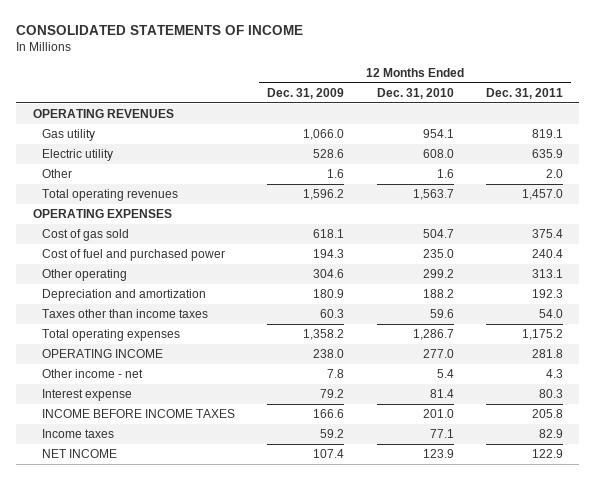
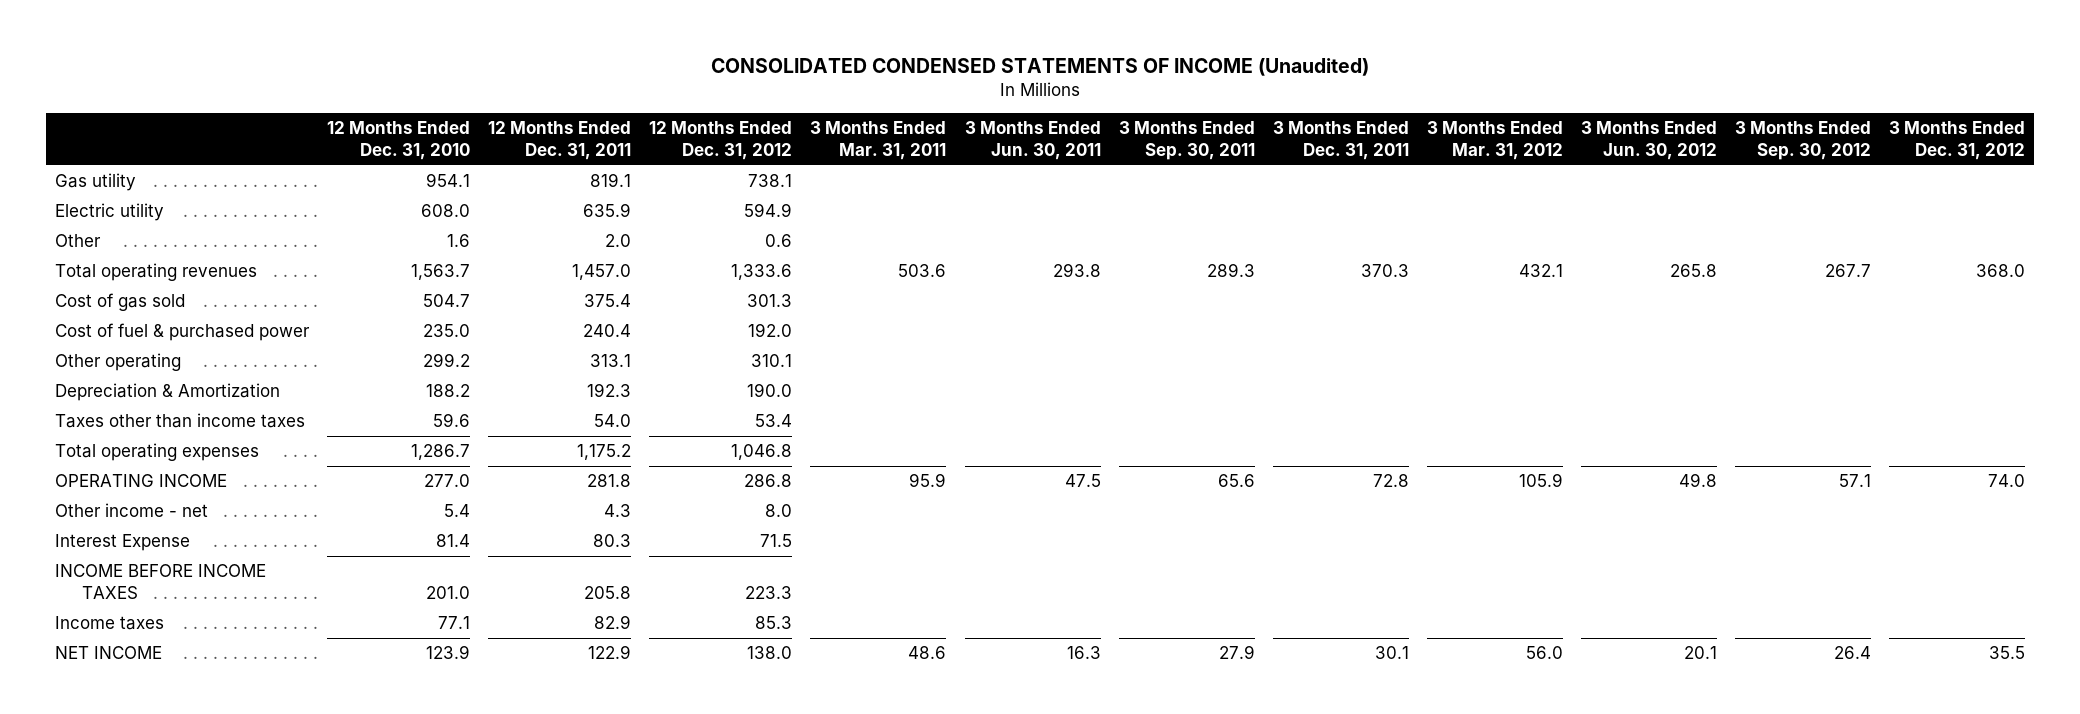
[16,24,304,35] CONSOLIDATED STATEMENTS OF INCOME -> [711,57,1370,76] CONSOLIDATED CONDENSED STATEMENTS OF INCOME (Unaudited)
[267,87,345,99] Dec. 31, 2009 -> none
none -> [649,120,793,160] 12 Months Ended Dec. 31, 2012
none -> [810,120,947,160] 3 Months Ended Mar. 31, 2011
none -> [964,120,1101,160] 3 Months Ended Jun. 30, 2011
none -> [1118,120,1255,160] 3 Months Ended Sep. 30, 2011
none -> [1272,120,1409,160] 3 Months Ended Dec. 31, 2011
none -> [1426,120,1563,160] 3 Months Ended Mar. 31, 2012
none -> [1580,120,1717,160] 3 Months Ended Jun. 30, 2012
none -> [1734,120,1871,160] 3 Months Ended Sep. 30, 2012
none -> [1888,120,2025,160] 3 Months Ended Dec. 31, 2012
[32,109,174,119] OPERATING REVENUES -> none
[32,209,172,219] OPERATING EXPENSES -> none
[41,249,225,262] Cost of fuel and purchased power -> [55,323,311,342] Cost of fuel & purchased power
[41,289,206,302] Depreciation and amortization -> [55,383,281,402] Depreciation & Amortization
[41,389,132,402] Interest expense -> [55,534,191,552] Interest Expense

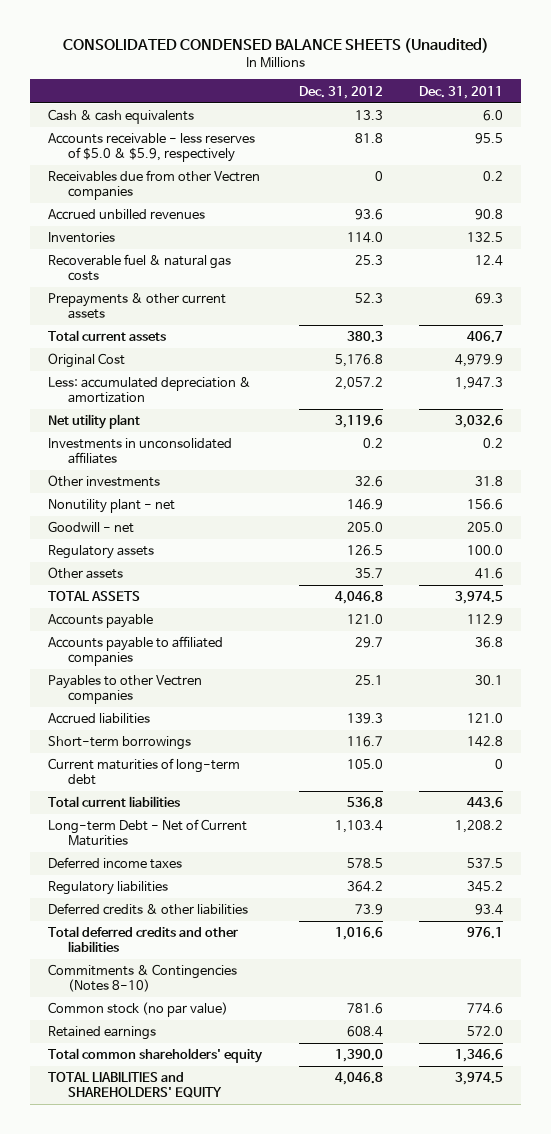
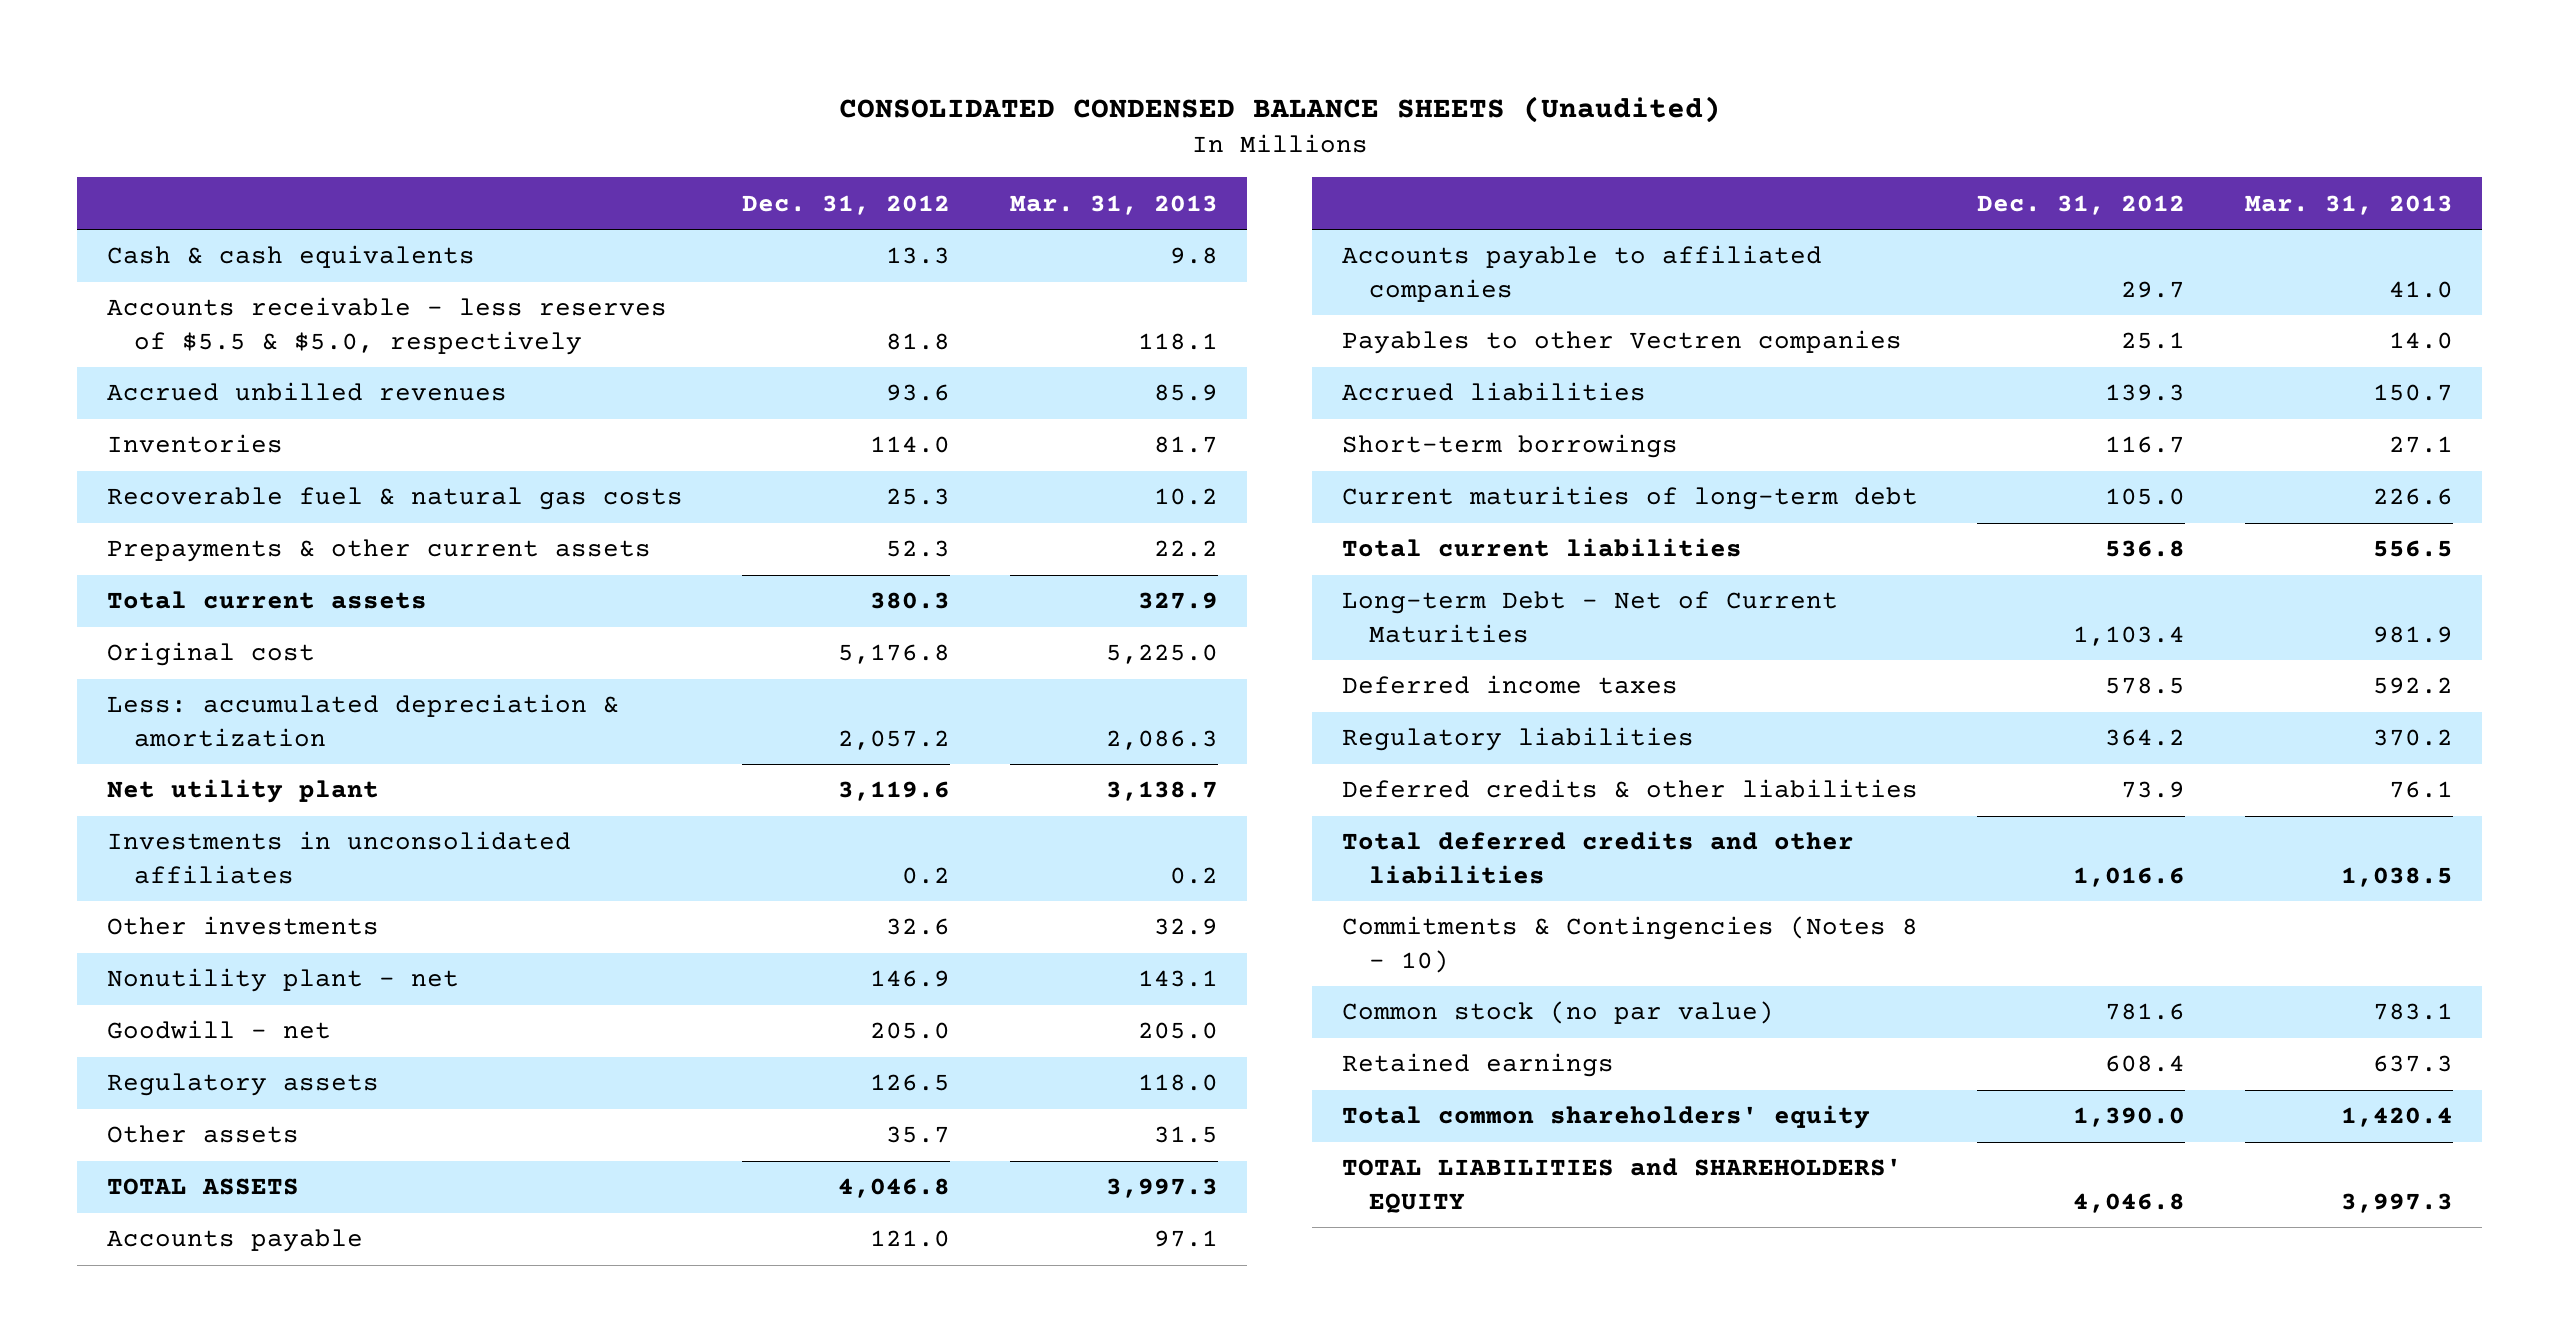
[418,85,503,99] Dec. 31, 2011 -> none
none -> [1009,194,1218,215] Mar. 31, 2013
[48,170,261,201] Receivables due from other Vectren companies -> none
[48,133,256,163] Accounts receivable - less reserves of $5.0 & $5.9, respectively -> [106,297,667,355] Accounts receivable - less reserves of $5.5 & $5.0, respectively
[48,353,126,369] Original Cost -> [106,642,315,667] Original cost
[48,964,238,993] Commitments & Contingencies (Notes 8-10) -> [1341,916,1918,973] Commitments & Contingencies (Notes 8 - 10)

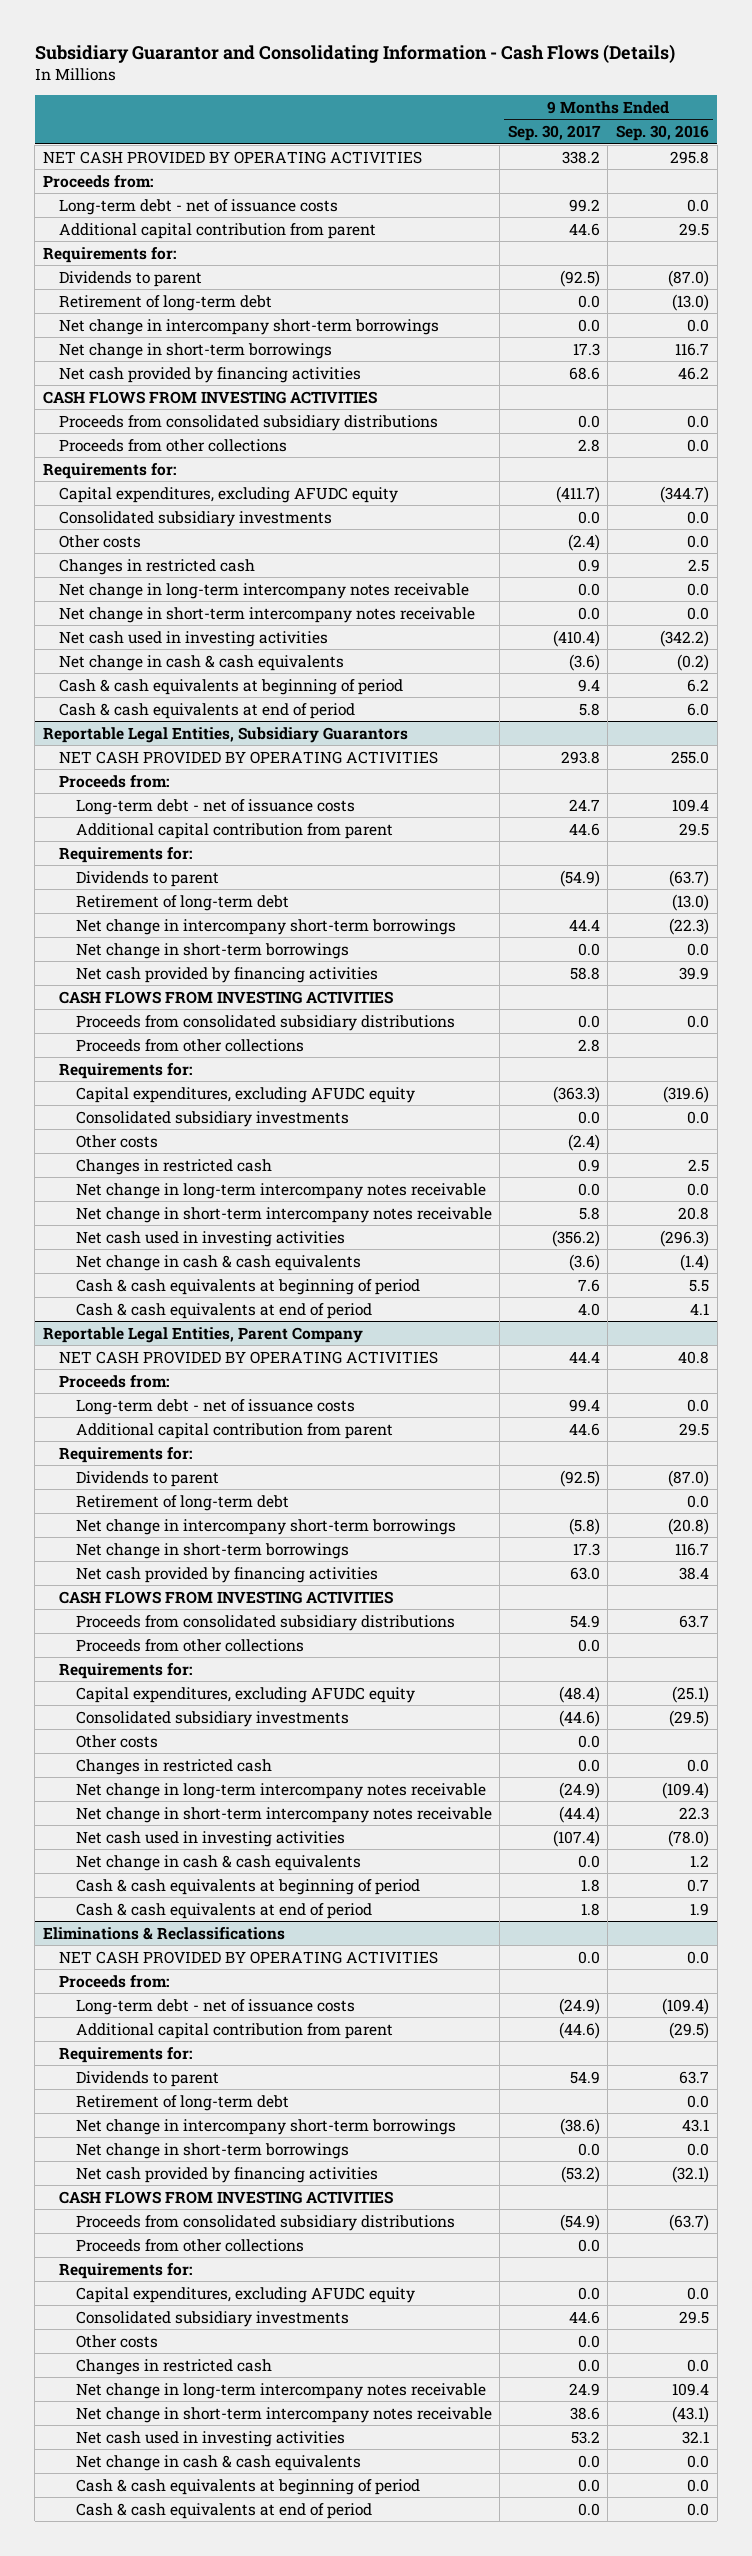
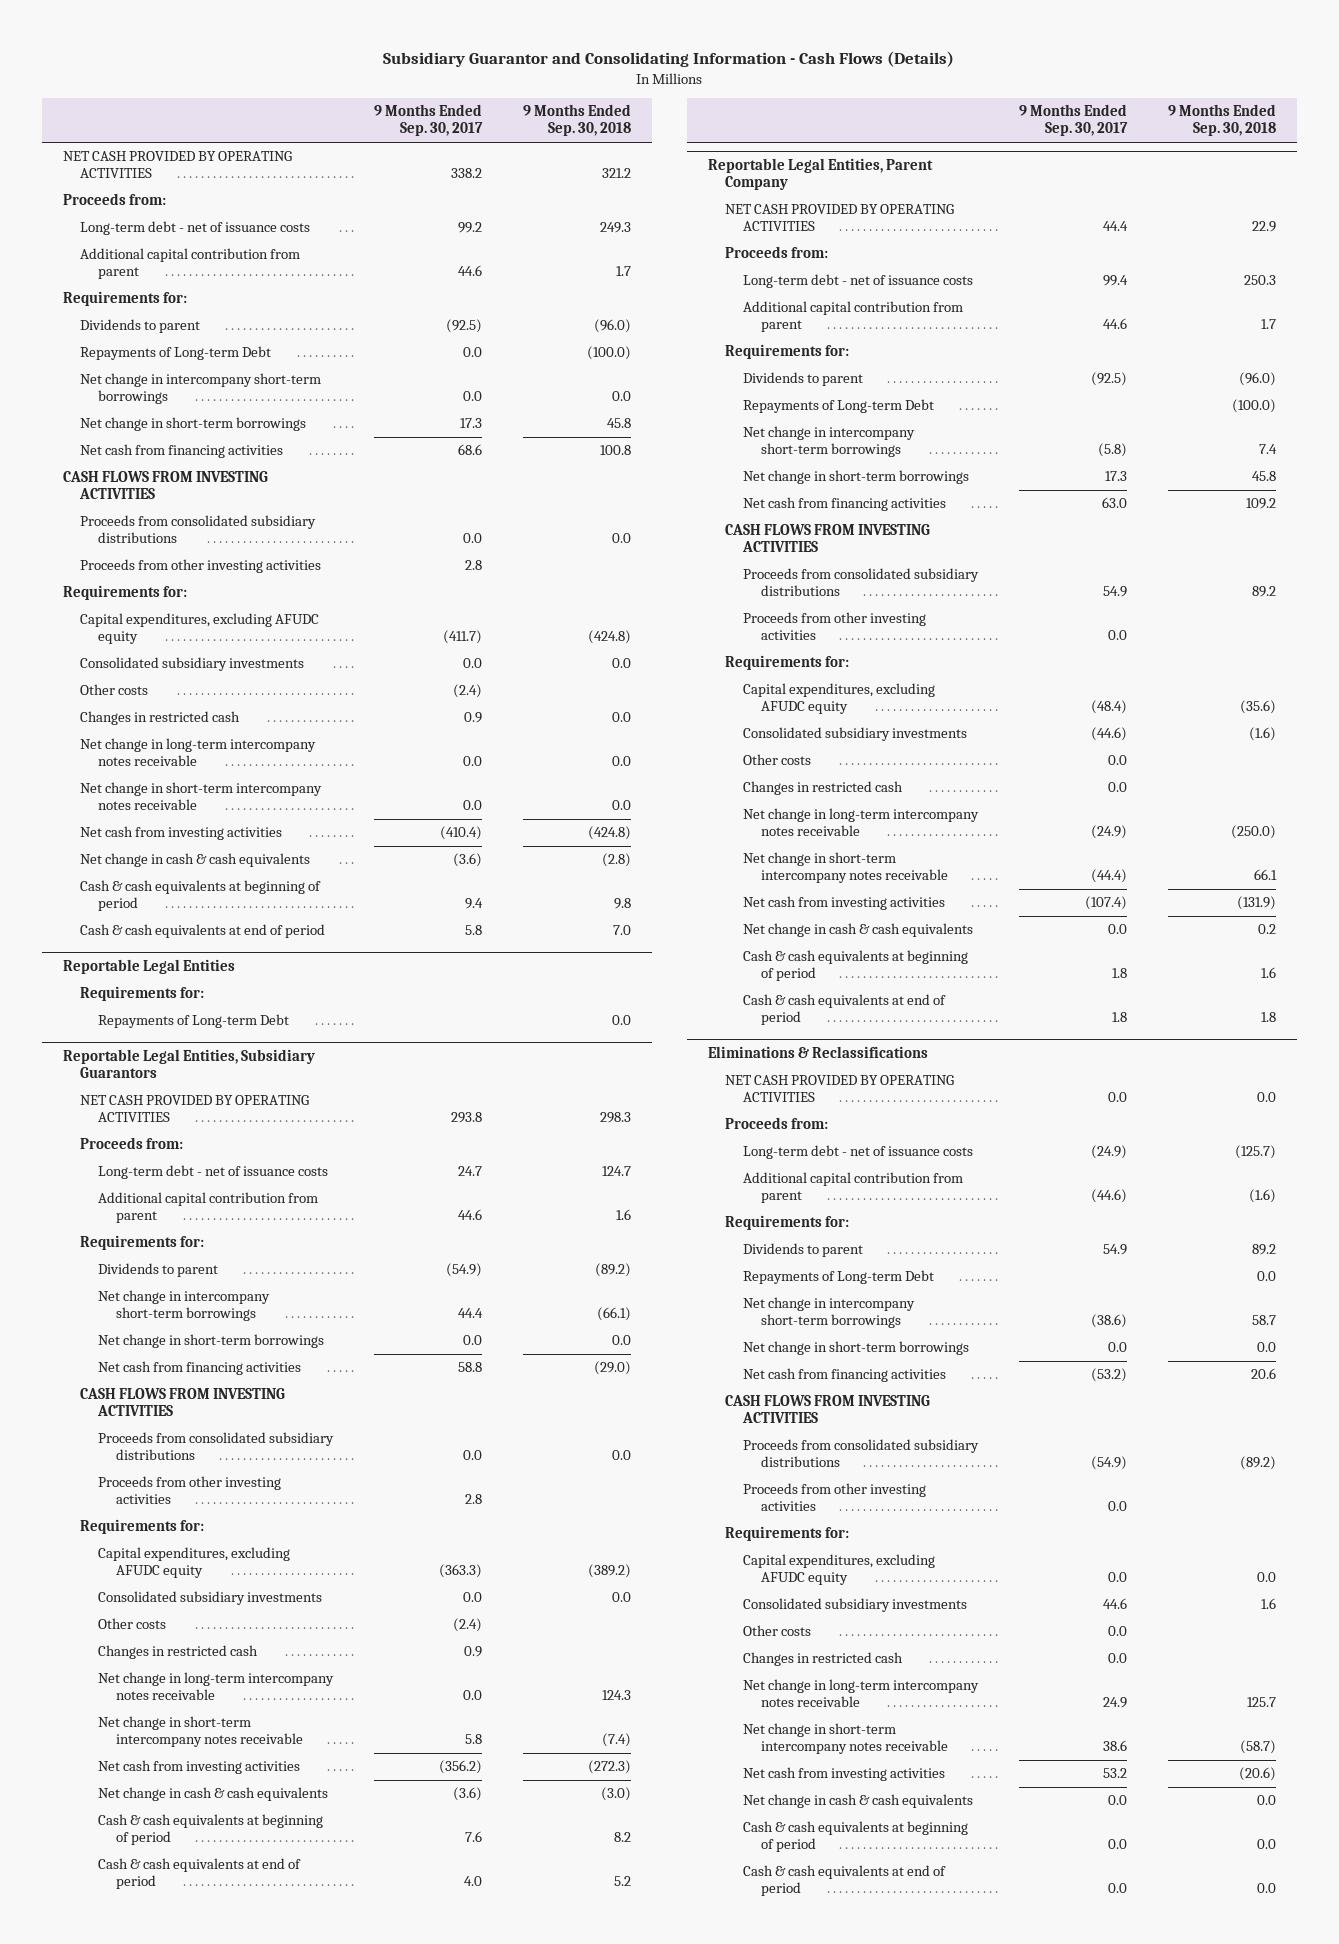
[616,125,710,142] Sep. 30, 2016 -> none
none -> [523,104,632,137] 9 Months Ended Sep. 30, 2018
[59,294,273,311] Retirement of long-term debt -> [80,346,272,361] Repayments of Long-term Debt
[59,366,362,383] Net cash provided by financing activities -> [80,444,284,459] Net cash from financing activities
[59,438,288,452] Proceeds from other collections -> [80,559,322,574] Proceeds from other investing activities
[59,630,329,647] Net cash used in investing activities -> [80,826,283,841] Net cash from investing activities
none -> [62,958,235,974] Reportable Legal Entities
none -> [80,986,205,1002] Requirements for:
none -> [98,1014,290,1029] Repayments of Long-term Debt
[75,894,289,911] Retirement of long-term debt -> none
[75,966,378,983] Net cash provided by financing activities -> [98,1361,302,1376] Net cash from financing activities
[75,1038,304,1052] Proceeds from other collections -> [98,1476,282,1505] Proceeds from other investing activities
[75,1230,345,1247] Net cash used in investing activities -> [98,1760,301,1775] Net cash from investing activities
[75,1494,289,1511] Retirement of long-term debt -> [742,399,934,414] Repayments of Long-term Debt
[75,1566,378,1583] Net cash provided by financing activities -> [742,497,946,512] Net cash from financing activities
[75,1638,304,1652] Proceeds from other collections -> [742,612,926,641] Proceeds from other investing activities
[75,1830,345,1847] Net cash used in investing activities -> [742,896,945,911] Net cash from investing activities
[75,2094,289,2111] Retirement of long-term debt -> [742,1270,934,1285] Repayments of Long-term Debt
[75,2166,378,2183] Net cash provided by financing activities -> [742,1368,946,1383] Net cash from financing activities
[75,2238,304,2252] Proceeds from other collections -> [742,1483,926,1512] Proceeds from other investing activities
[75,2430,345,2447] Net cash used in investing activities -> [742,1767,945,1782] Net cash from investing activities

